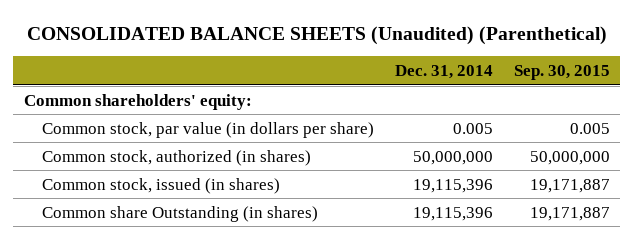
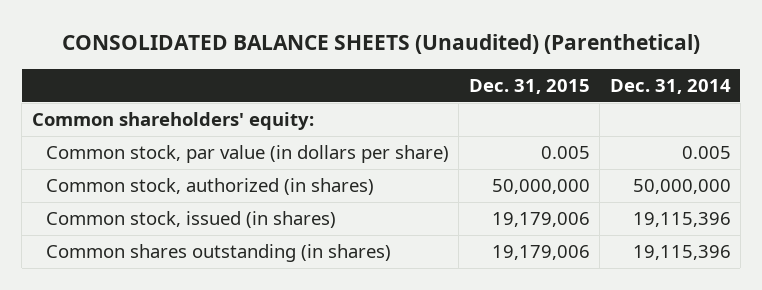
[513,64,610,80] Sep. 30, 2015 -> none
none -> [468,78,590,94] Dec. 31, 2015
[42,205,319,222] Common share Outstanding (in shares) -> [46,244,392,263] Common shares outstanding (in shares)

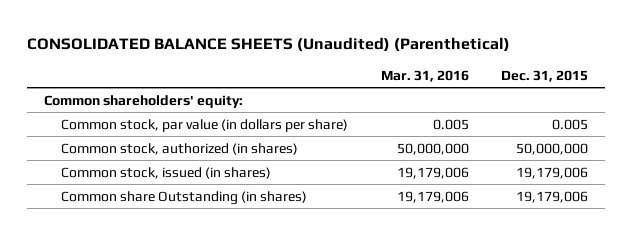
[609,78,731,94] Dec. 31, 2014 -> none
none -> [380,69,469,82] Mar. 31, 2016
[46,244,392,263] Common shares outstanding (in shares) -> [60,190,307,205] Common share Outstanding (in shares)

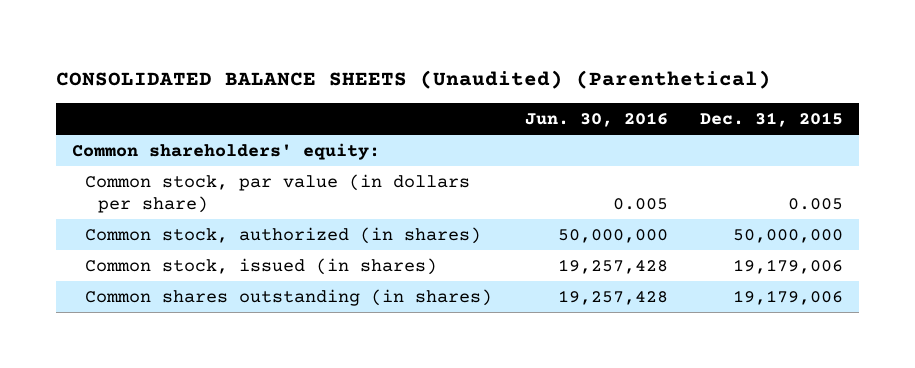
[380,69,469,82] Mar. 31, 2016 -> none
none -> [524,111,668,127] Jun. 30, 2016
[60,190,307,205] Common share Outstanding (in shares) -> [85,289,493,307] Common shares outstanding (in shares)

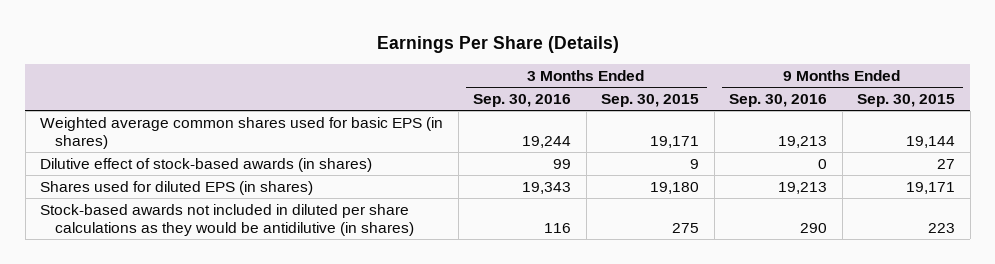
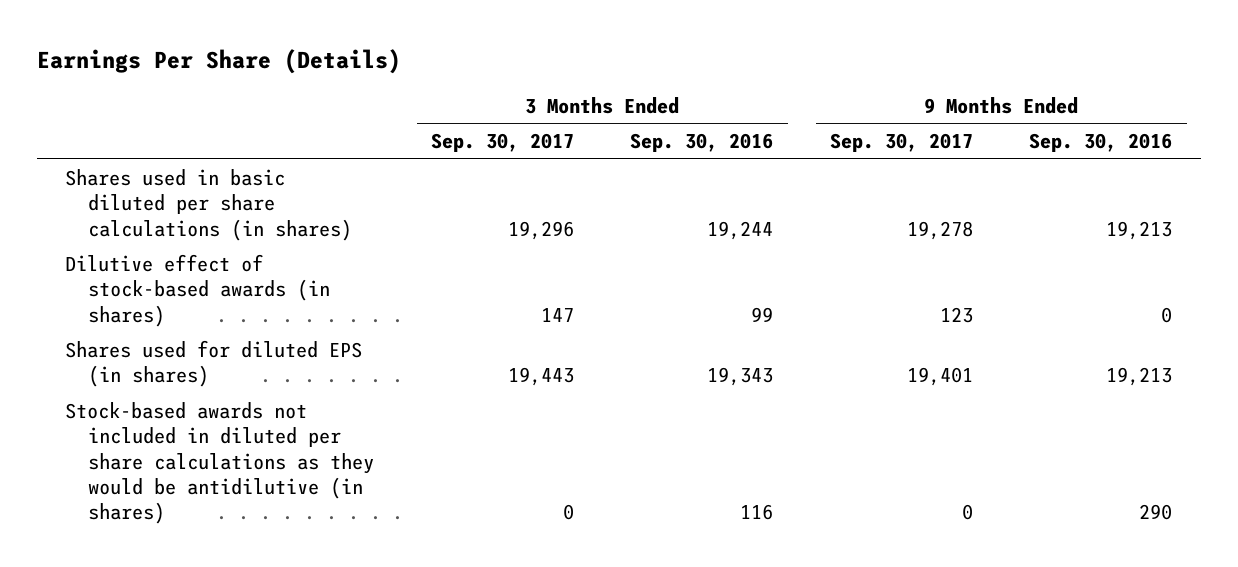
[601,94,700,108] Sep. 30, 2015 -> none
[857,94,956,108] Sep. 30, 2015 -> none
none -> [430,133,574,153] Sep. 30, 2017
none -> [829,133,973,153] Sep. 30, 2017
[40,116,444,150] Weighted average common shares used for basic EPS (in shares) -> [65,168,353,241] Shares used in basic diluted per share calculations (in shares)

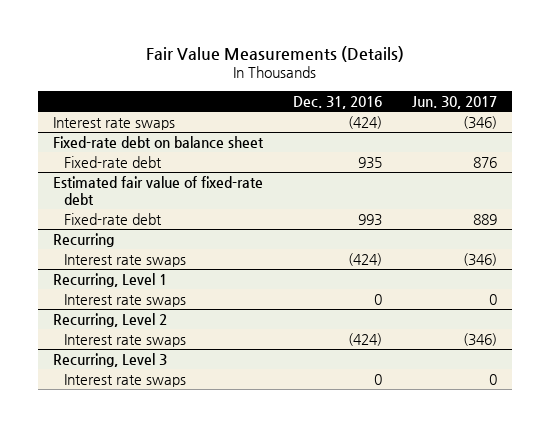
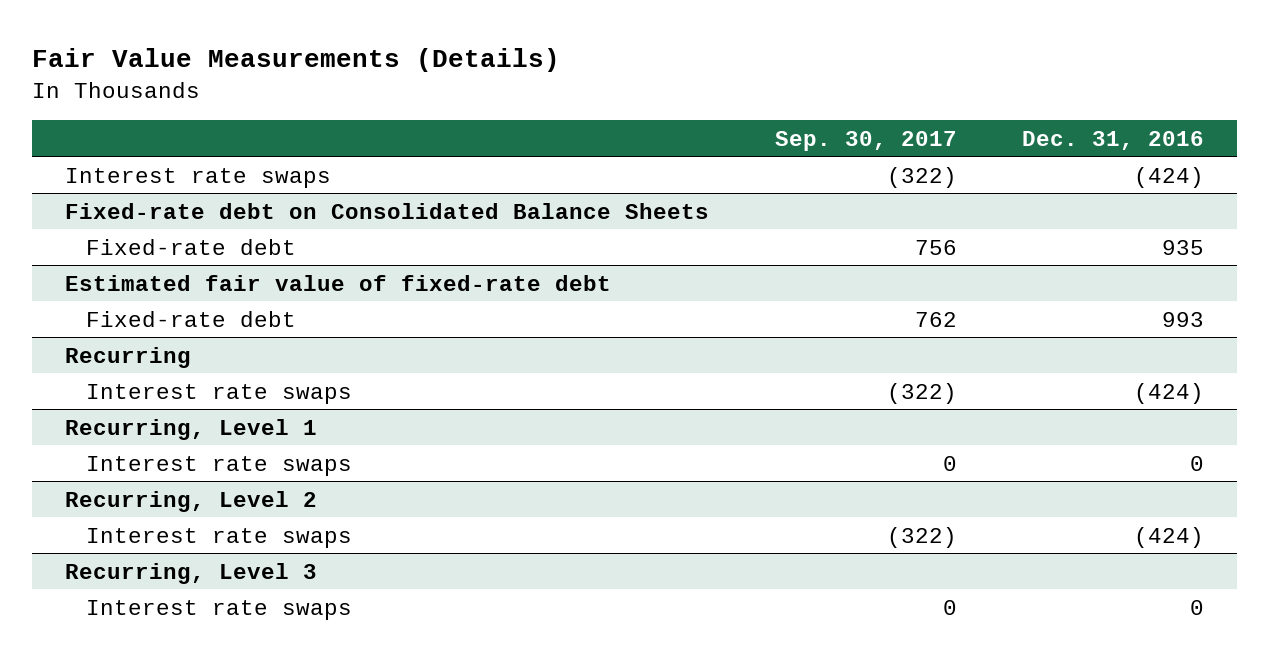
[411,95,497,109] Jun. 30, 2017 -> none
none -> [774,130,957,151] Sep. 30, 2017
[52,135,264,148] Fixed-rate debt on balance sheet -> [65,202,710,219] Fixed-rate debt on Consolidated Balance Sheets

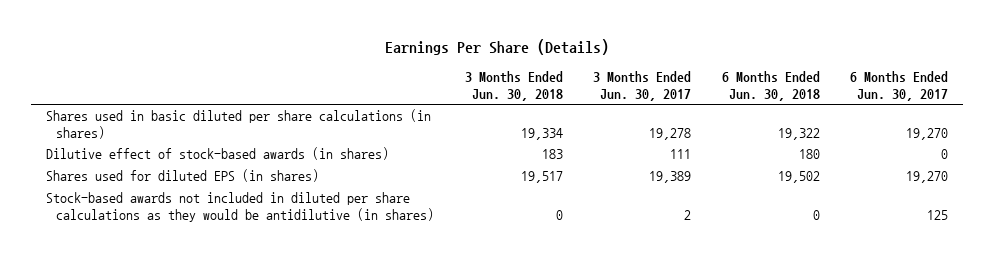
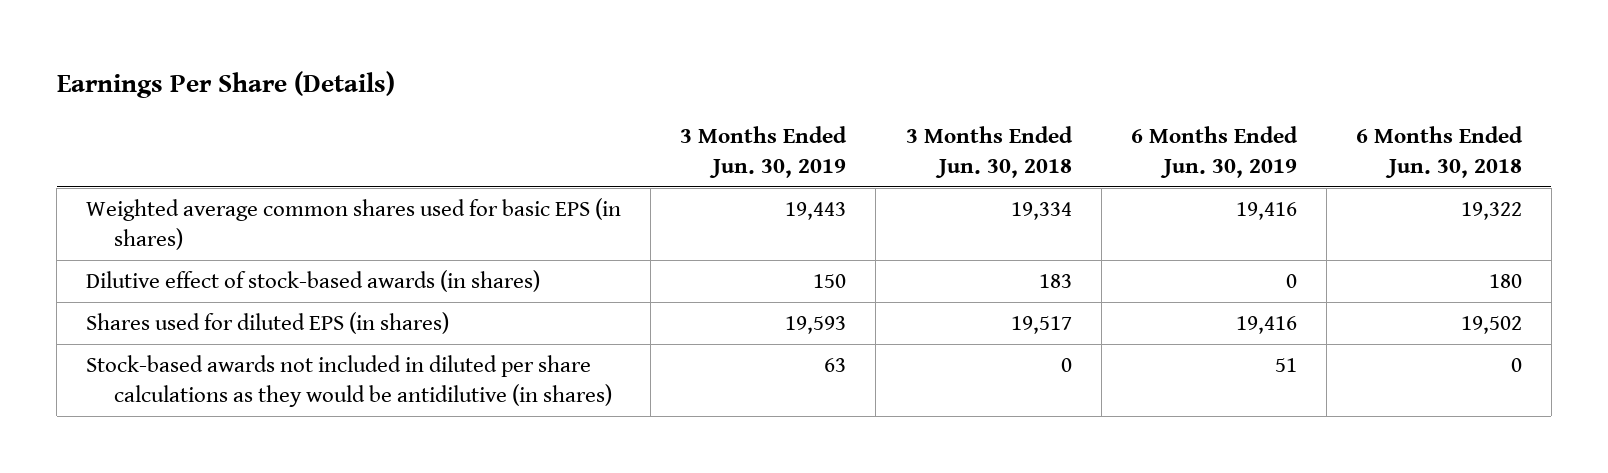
[593,70,692,101] 3 Months Ended Jun. 30, 2017 -> none
[850,70,949,101] 6 Months Ended Jun. 30, 2017 -> none
none -> [680,126,848,178] 3 Months Ended Jun. 30, 2019
none -> [1130,126,1298,178] 6 Months Ended Jun. 30, 2019
[46,109,432,139] Shares used in basic diluted per share calculations (in shares) -> [86,198,622,250] Weighted average common shares used for basic EPS (in shares)

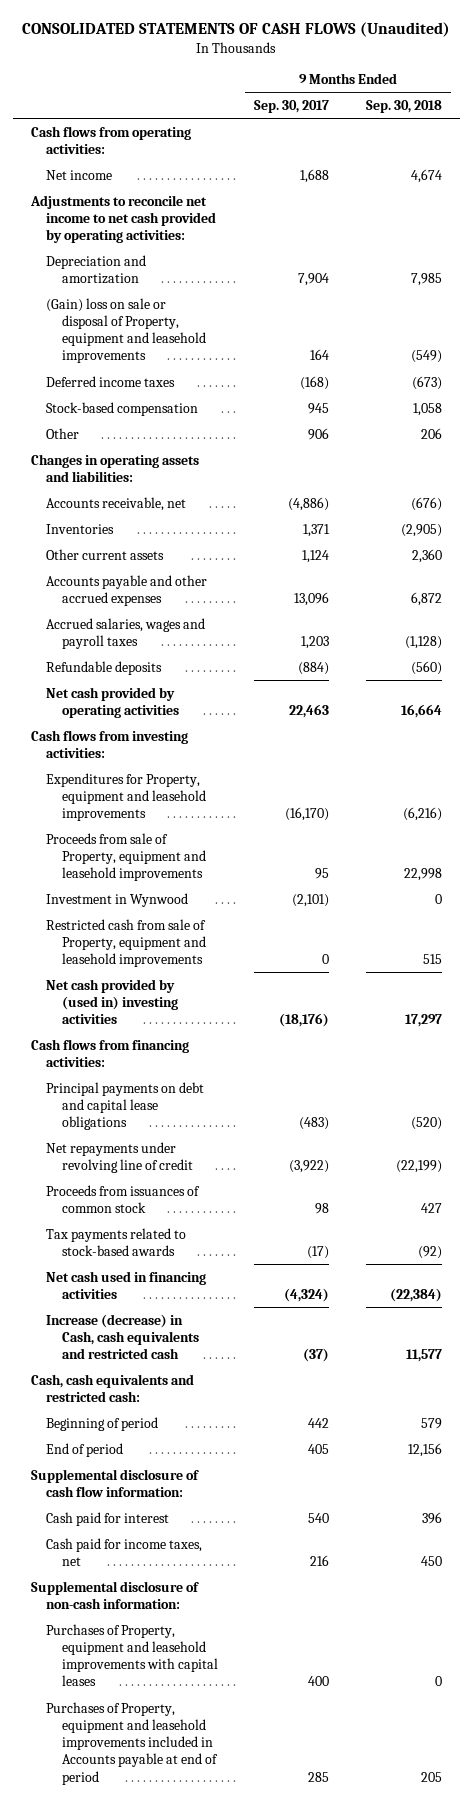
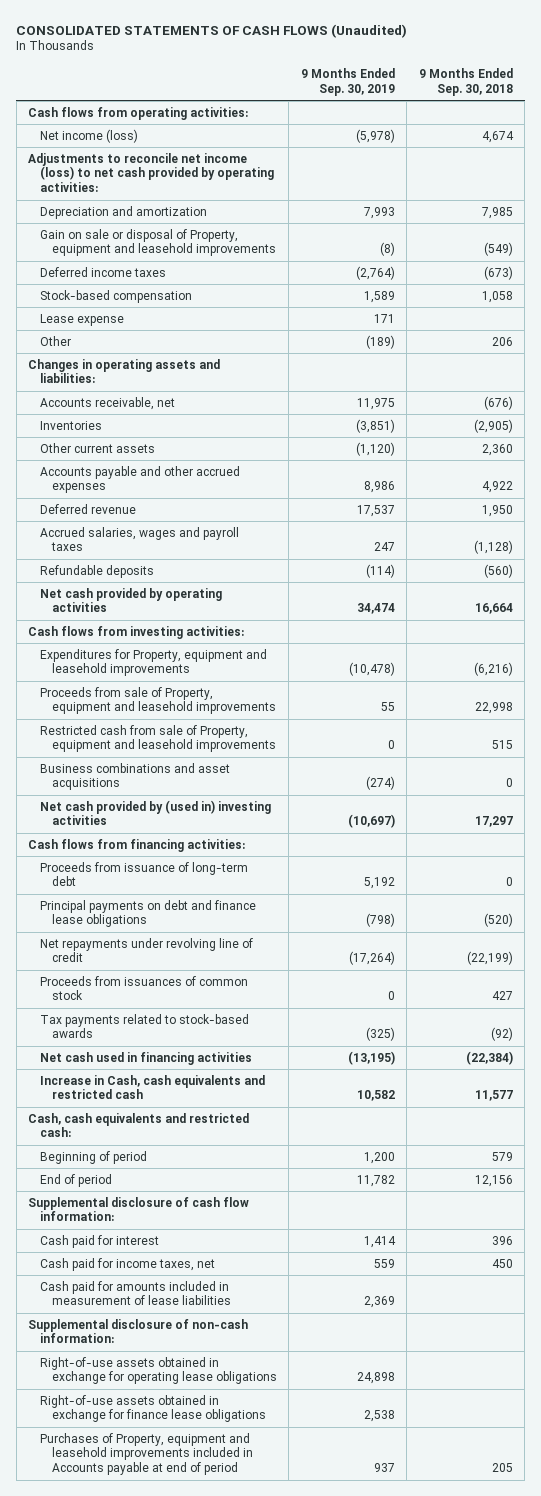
[254,100,330,114] Sep. 30, 2017 -> none
none -> [300,67,395,96] 9 Months Ended Sep. 30, 2019
[46,169,113,180] Net income -> [40,128,139,143] Net income (loss)
[30,194,217,244] Adjustments to reconcile net income to net cash provided by operating activities: -> [28,152,275,193] Adjustments to reconcile net income (loss) to net cash provided by operating activities:
[46,297,206,364] (Gain) loss on sale or disposal of Property, equipment and leasehold improvements -> [40,228,277,257] Gain on sale or disposal of Property, equipment and leasehold improvements
none -> [40,313,125,326] Lease expense
[410,591,442,606] 6,872 -> [481,481,513,494] 4,922
none -> [40,503,137,514] Deferred revenue
[46,892,189,907] Investment in Wynwood -> none
none -> [40,762,231,791] Business combinations and asset acquisitions
none -> [40,861,249,887] Proceeds from issuance of long-term debt
[46,1081,205,1131] Principal payments on debt and capital lease obligations -> [40,899,257,928] Principal payments on debt and finance lease obligations
[46,1313,199,1360] Increase (decrease) in Cash, cash equivalents and restricted cash -> [40,1074,266,1100] Increase in Cash, cash equivalents and restricted cash
none -> [40,1280,232,1306] Cash paid for amounts included in measurement of lease liabilities
[46,1623,218,1687] Purchases of Property, equipment and leasehold improvements with capital leases -> none
none -> [40,1356,278,1385] Right-of-use assets obtained in exchange for operating lease obligations
none -> [40,1394,267,1423] Right-of-use assets obtained in exchange for finance lease obligations

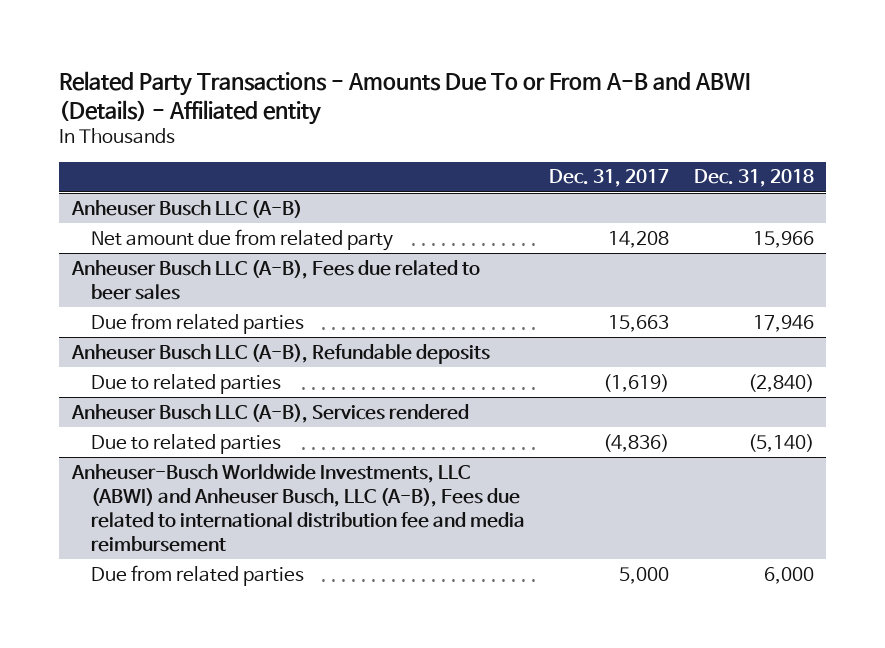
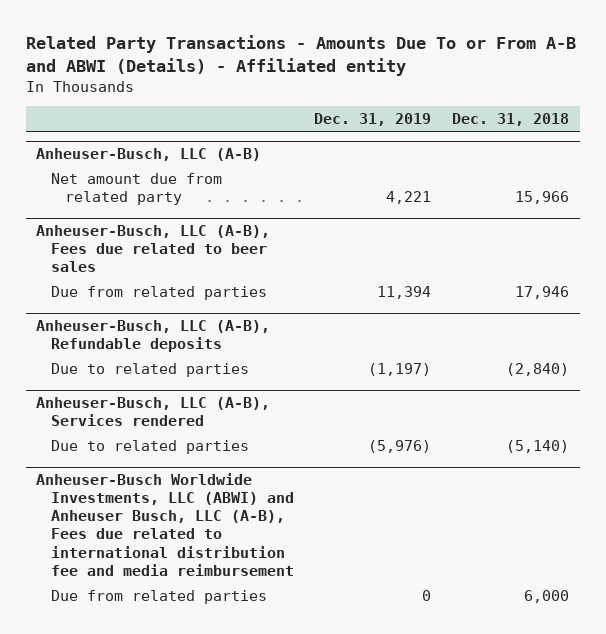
[549,169,670,188] Dec. 31, 2017 -> none
none -> [314,113,432,127] Dec. 31, 2019
[70,199,302,218] Anheuser Busch LLC (A-B) -> [36,147,262,161] Anheuser-Busch, LLC (A-B)
[70,259,480,300] Anheuser Busch LLC (A-B), Fees due related to beer sales -> [36,224,271,273] Anheuser-Busch, LLC (A-B), Fees due related to beer sales
[70,343,490,364] Anheuser Busch LLC (A-B), Refundable deposits -> [36,319,271,353] Anheuser-Busch, LLC (A-B), Refundable deposits
[70,403,469,423] Anheuser Busch LLC (A-B), Services rendered -> [36,396,271,427] Anheuser-Busch, LLC (A-B), Services rendered

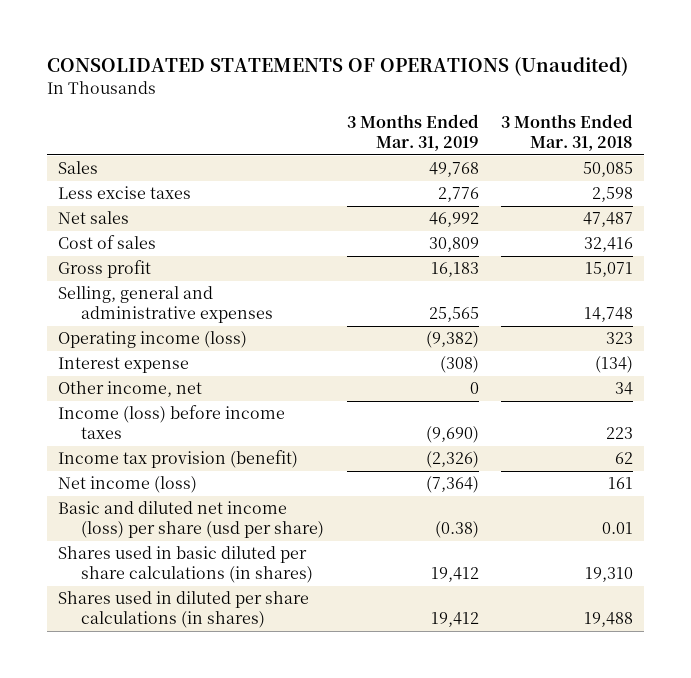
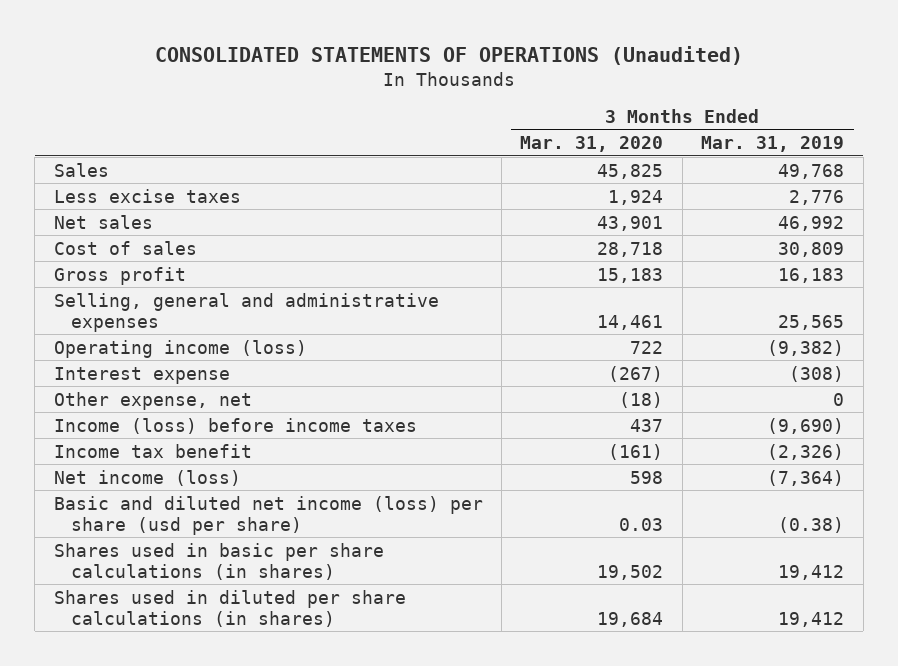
[501,114,634,152] 3 Months Ended Mar. 31, 2018 -> none
none -> [520,136,664,153] Mar. 31, 2020
[58,381,203,398] Other income, net -> [53,391,252,410] Other expense, net
[58,450,299,469] Income tax provision (benefit) -> [53,443,252,458] Income tax benefit
[58,546,314,584] Shares used in basic diluted per share calculations (in shares) -> [53,542,384,580] Shares used in basic per share calculations (in shares)

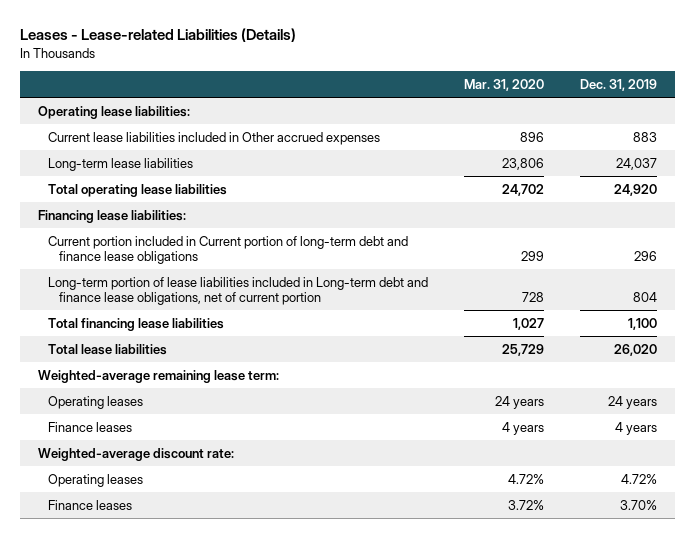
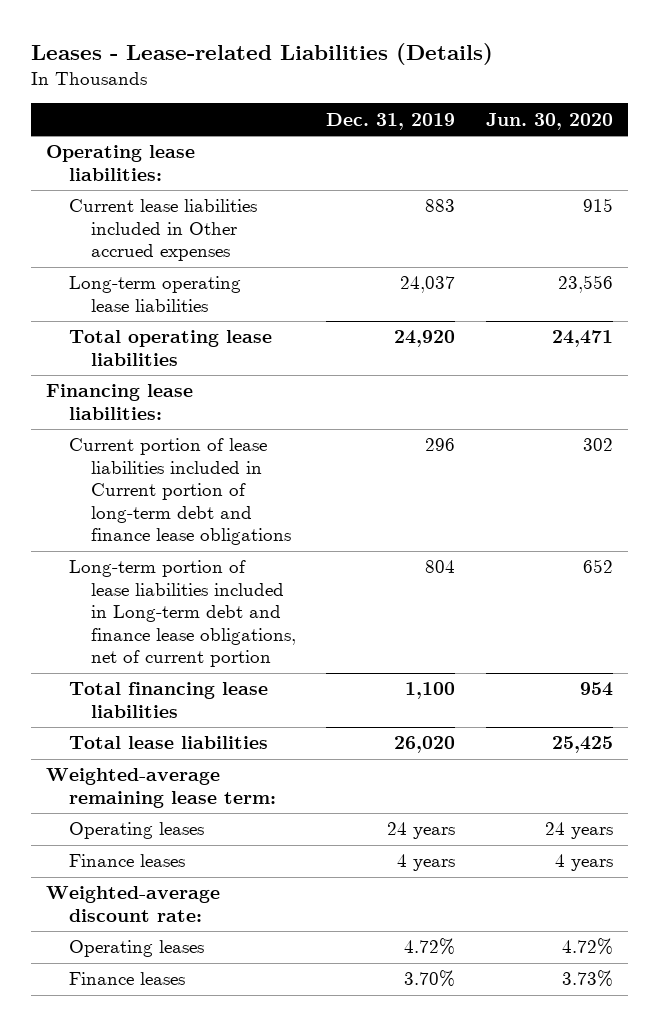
[464,78,545,91] Mar. 31, 2020 -> none
none -> [485,112,613,130] Jun. 30, 2020
[48,157,194,171] Long-term lease liabilities -> [68,276,241,312] Long-term operating lease liabilities
[48,235,409,264] Current portion included in Current portion of long-term debt and finance lease obligations -> [68,438,291,546] Current portion of lease liabilities included in Current portion of long-term debt and finance lease obligations

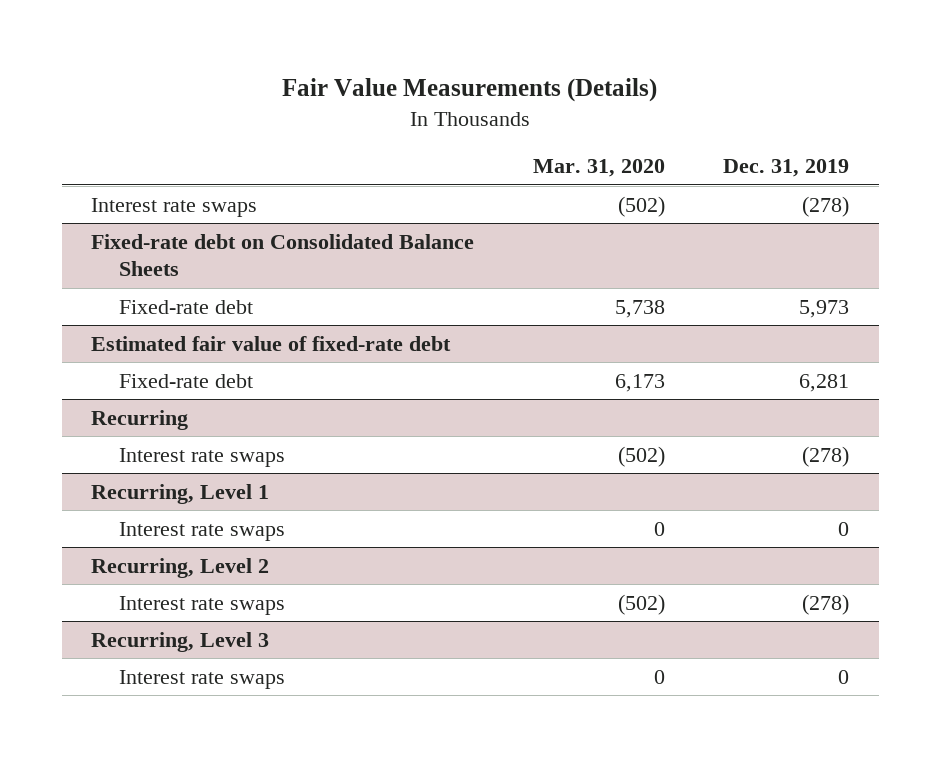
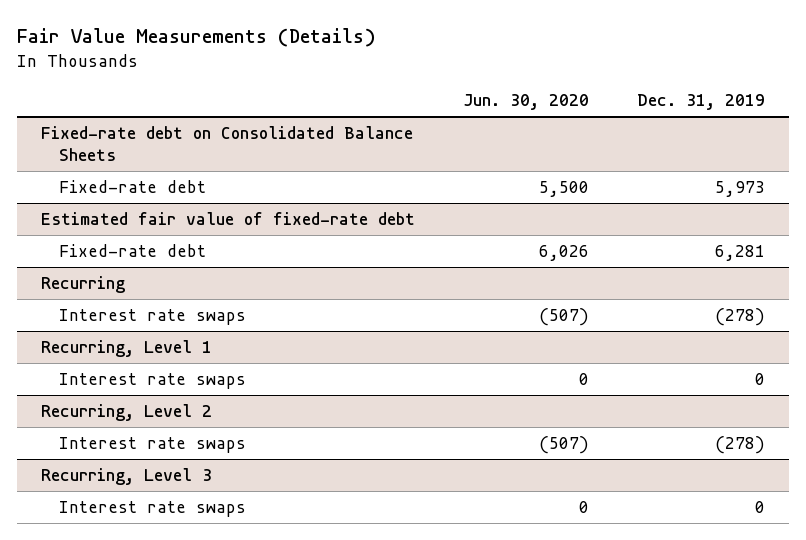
[532,159,665,178] Mar. 31, 2020 -> none
none -> [462,94,589,111] Jun. 30, 2020
[91,197,258,217] Interest rate swaps -> none

